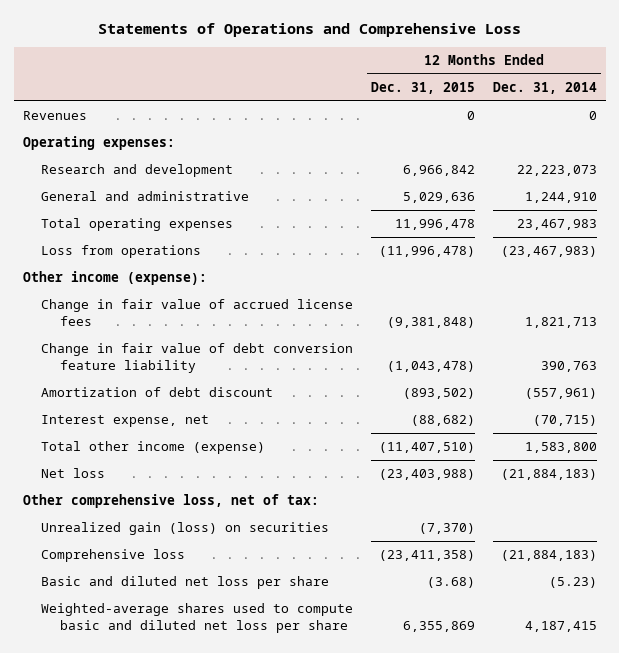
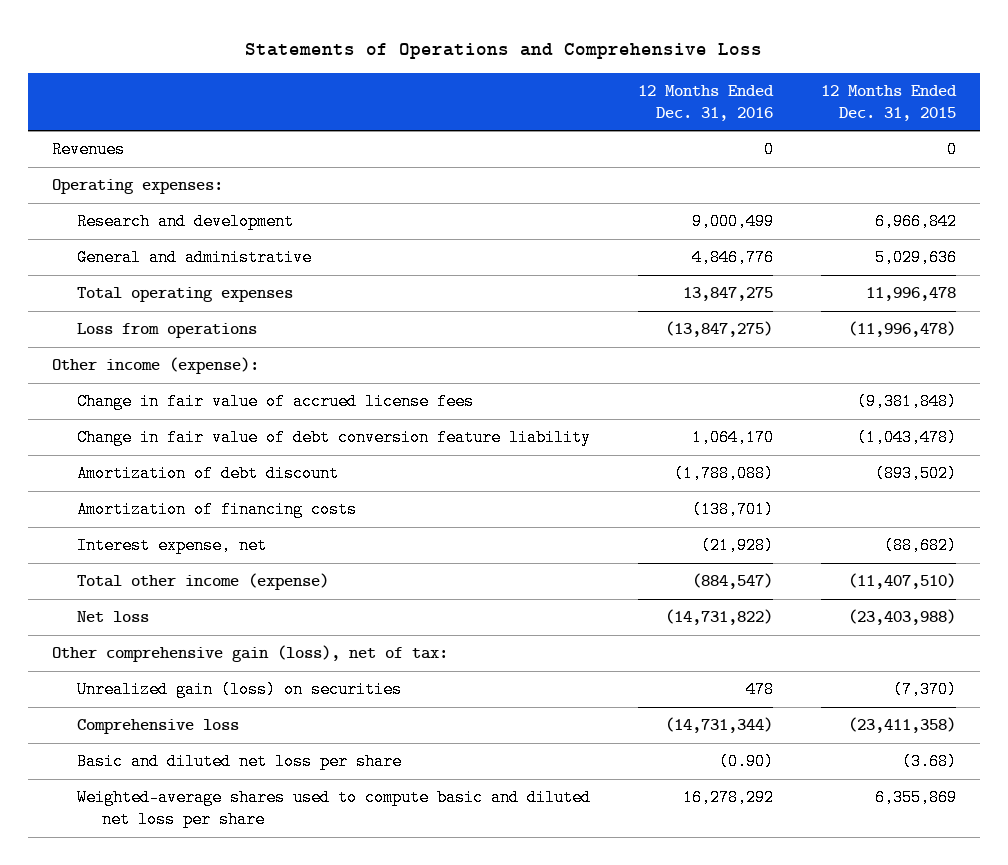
[492,82,597,95] Dec. 31, 2014 -> none
none -> [638,84,775,121] 12 Months Ended Dec. 31, 2016
none -> [77,501,358,519] Amortization of financing costs
[22,494,319,509] Other comprehensive loss, net of tax: -> [52,645,449,663] Other comprehensive gain (loss), net of tax:

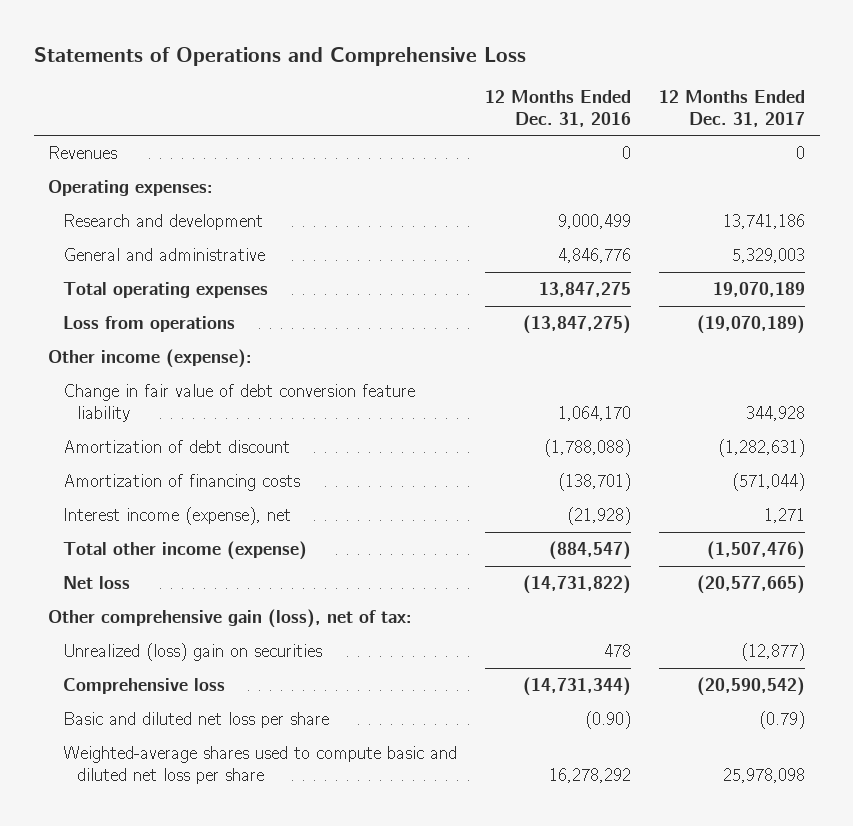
[821,84,958,121] 12 Months Ended Dec. 31, 2015 -> none
none -> [659,89,806,127] 12 Months Ended Dec. 31, 2017
[77,393,475,411] Change in fair value of accrued license fees -> none
[77,537,268,555] Interest expense, net -> [62,507,291,526] Interest income (expense), net
[77,681,403,699] Unrealized gain (loss) on securities -> [62,643,322,662] Unrealized (loss) gain on securities

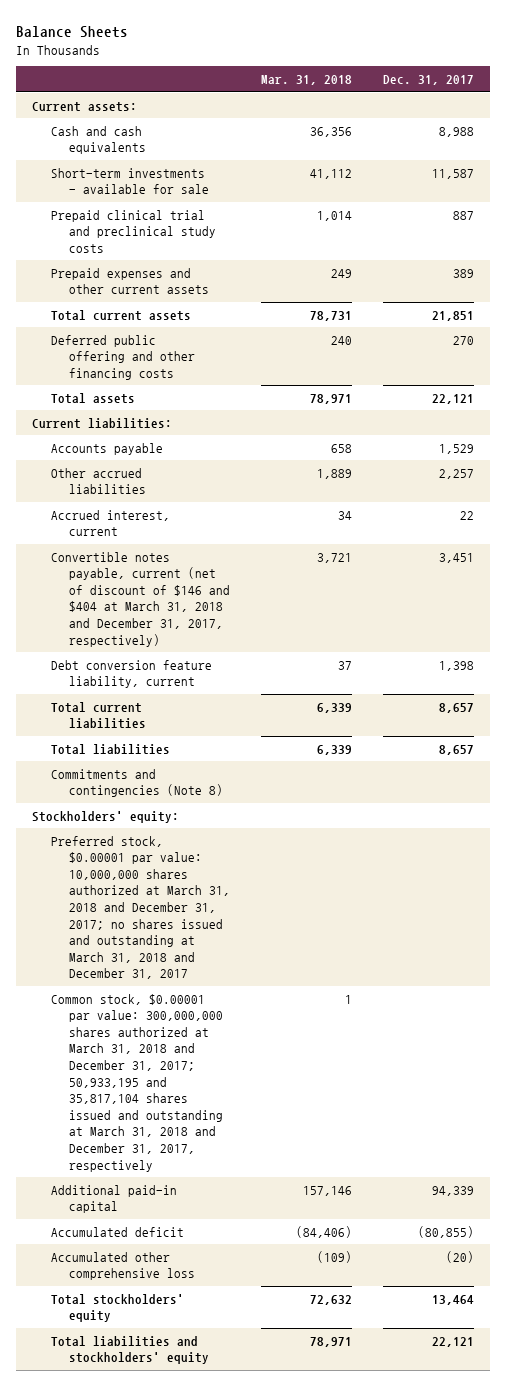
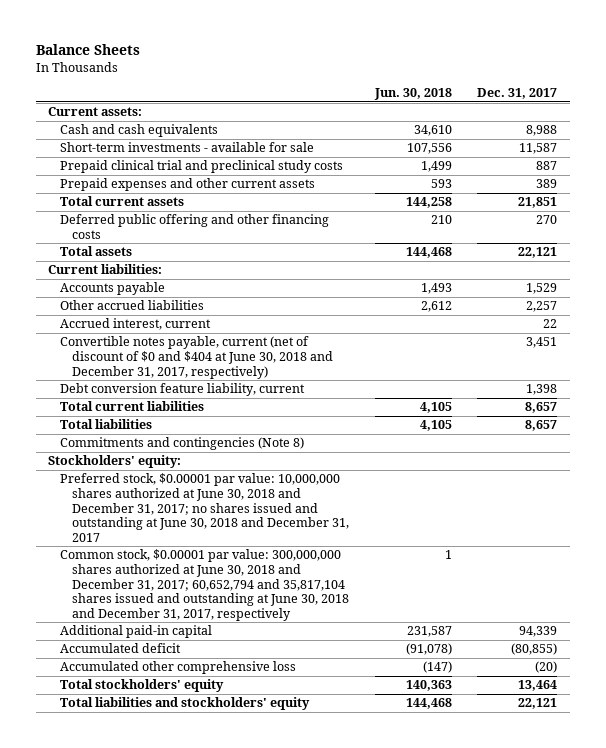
[261,75,353,86] Mar. 31, 2018 -> none
none -> [373,88,452,101] Jun. 30, 2018
[50,551,231,647] Convertible notes payable, current (net of discount of $146 and $404 at March 31, 2018 and December 31, 2017, respectively) -> [60,336,334,379] Convertible notes payable, current (net of discount of $0 and $404 at June 30, 2018 and December 31, 2017, respectively)
[50,835,231,980] Preferred stock, $0.00001 par value: 10,000,000 shares authorized at March 31, 2018 and December 31, 2017; no shares issued and outstanding at March 31, 2018 and December 31, 2017 -> [60,473,350,542] Preferred stock, $0.00001 par value: 10,000,000 shares authorized at June 30, 2018 and December 31, 2017; no shares issued and outstanding at June 30, 2018 and December 31, 2017
[50,993,224,1172] Common stock, $0.00001 par value: 300,000,000 shares authorized at March 31, 2018 and December 31, 2017; 50,933,195 and 35,817,104 shares issued and outstanding at March 31, 2018 and December 31, 2017, respectively -> [60,549,350,621] Common stock, $0.00001 par value: 300,000,000 shares authorized at June 30, 2018 and December 31, 2017; 60,652,794 and 35,817,104 shares issued and outstanding at June 30, 2018 and December 31, 2017, respectively

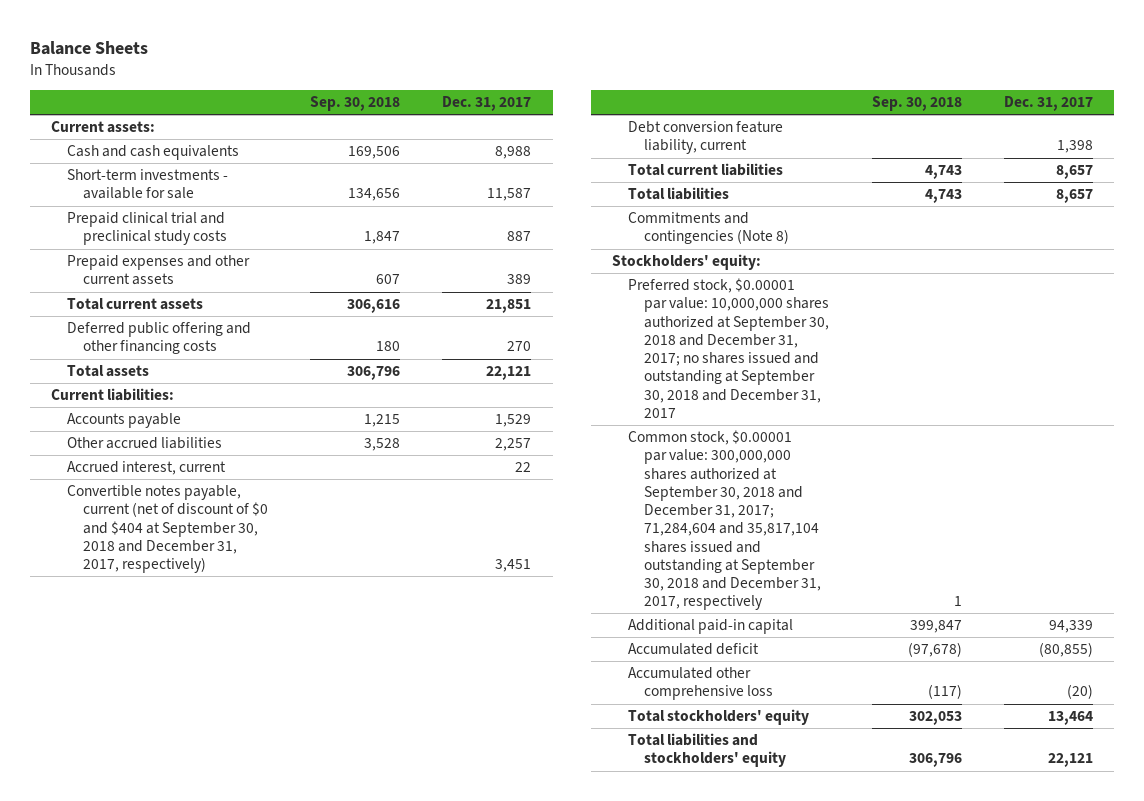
[373,88,452,101] Jun. 30, 2018 -> none
none -> [310,96,401,112] Sep. 30, 2018
[60,336,334,379] Convertible notes payable, current (net of discount of $0 and $404 at June 30, 2018 and December 31, 2017, respectively) -> [66,485,268,574] Convertible notes payable, current (net of discount of $0 and $404 at September 30, 2018 and December 31, 2017, respectively)
[60,473,350,542] Preferred stock, $0.00001 par value: 10,000,000 shares authorized at June 30, 2018 and December 31, 2017; no shares issued and outstanding at June 30, 2018 and December 31, 2017 -> [628,278,830,418] Preferred stock, $0.00001 par value: 10,000,000 shares authorized at September 30, 2018 and December 31, 2017; no shares issued and outstanding at September 30, 2018 and December 31, 2017
[60,549,350,621] Common stock, $0.00001 par value: 300,000,000 shares authorized at June 30, 2018 and December 31, 2017; 60,652,794 and 35,817,104 shares issued and outstanding at June 30, 2018 and December 31, 2017, respectively -> [628,430,822,611] Common stock, $0.00001 par value: 300,000,000 shares authorized at September 30, 2018 and December 31, 2017; 71,284,604 and 35,817,104 shares issued and outstanding at September 30, 2018 and December 31, 2017, respectively

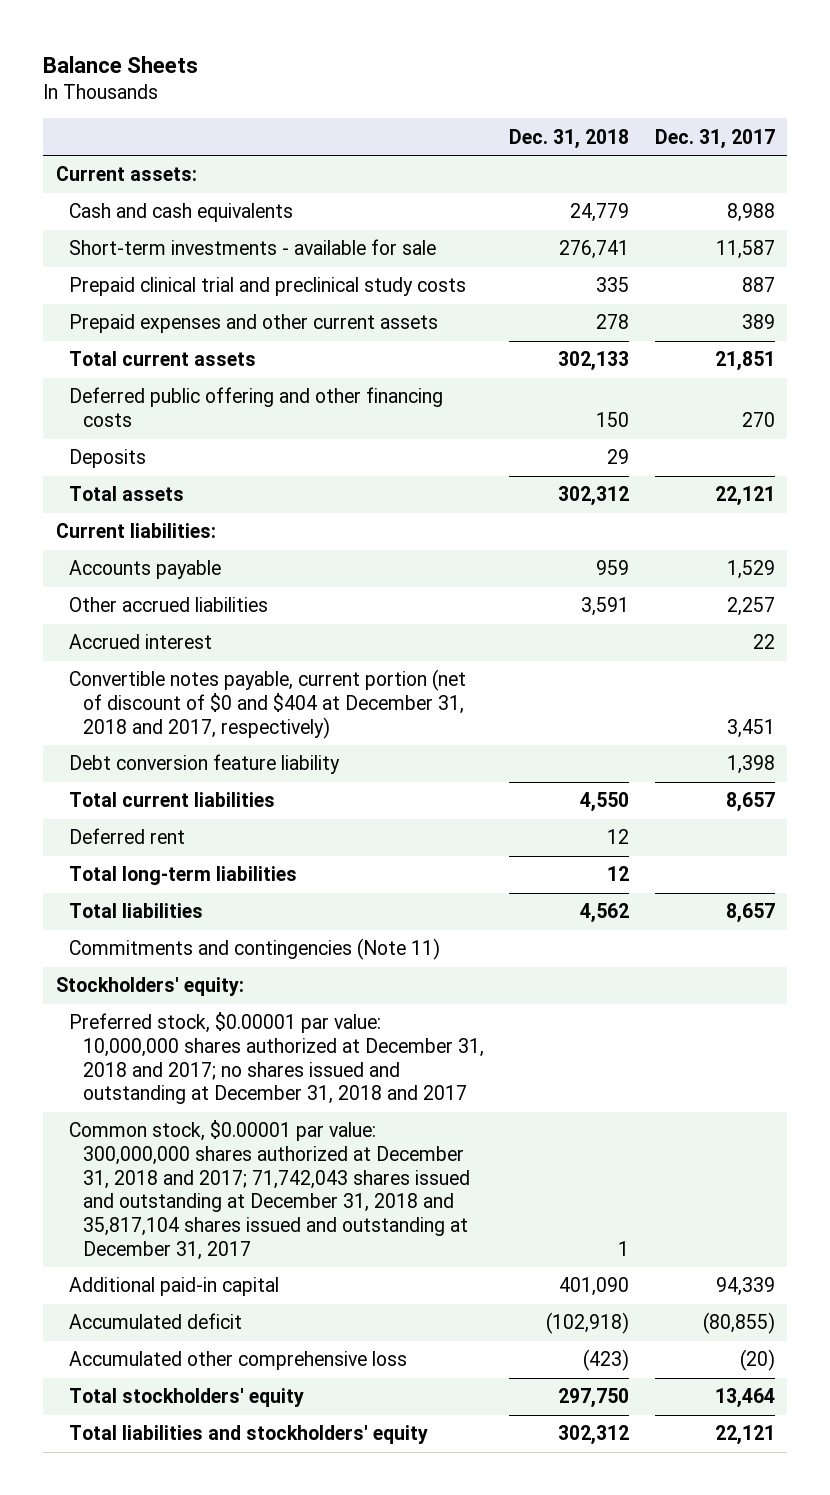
[310,96,401,112] Sep. 30, 2018 -> none
none -> [509,128,630,149] Dec. 31, 2018
none -> [69,449,147,469] Deposits
[66,461,226,476] Accrued interest, current -> [69,634,213,650] Accrued interest
[66,485,268,574] Convertible notes payable, current (net of discount of $0 and $404 at September 30, 2018 and December 31, 2017, respectively) -> [69,669,467,739] Convertible notes payable, current portion (net of discount of $0 and $404 at December 31, 2018 and 2017, respectively)
[628,121,784,155] Debt conversion feature liability, current -> [69,754,341,775] Debt conversion feature liability
none -> [69,828,186,845] Deferred rent
none -> [69,866,298,886] Total long-term liabilities
[628,212,790,245] Commitments and contingencies (Note 8) -> [69,938,441,961] Commitments and contingencies (Note 11)
[628,278,830,418] Preferred stock, $0.00001 par value: 10,000,000 shares authorized at September 30, 2018 and December 31, 2017; no shares issued and outstanding at September 30, 2018 and December 31, 2017 -> [69,1012,485,1105] Preferred stock, $0.00001 par value: 10,000,000 shares authorized at December 31, 2018 and 2017; no shares issued and outstanding at December 31, 2018 and 2017
[628,430,822,611] Common stock, $0.00001 par value: 300,000,000 shares authorized at September 30, 2018 and December 31, 2017; 71,284,604 and 35,817,104 shares issued and outstanding at September 30, 2018 and December 31, 2017, respectively -> [69,1120,471,1260] Common stock, $0.00001 par value: 300,000,000 shares authorized at December 31, 2018 and 2017; 71,742,043 shares issued and outstanding at December 31, 2018 and 35,817,104 shares issued and outstanding at December 31, 2017

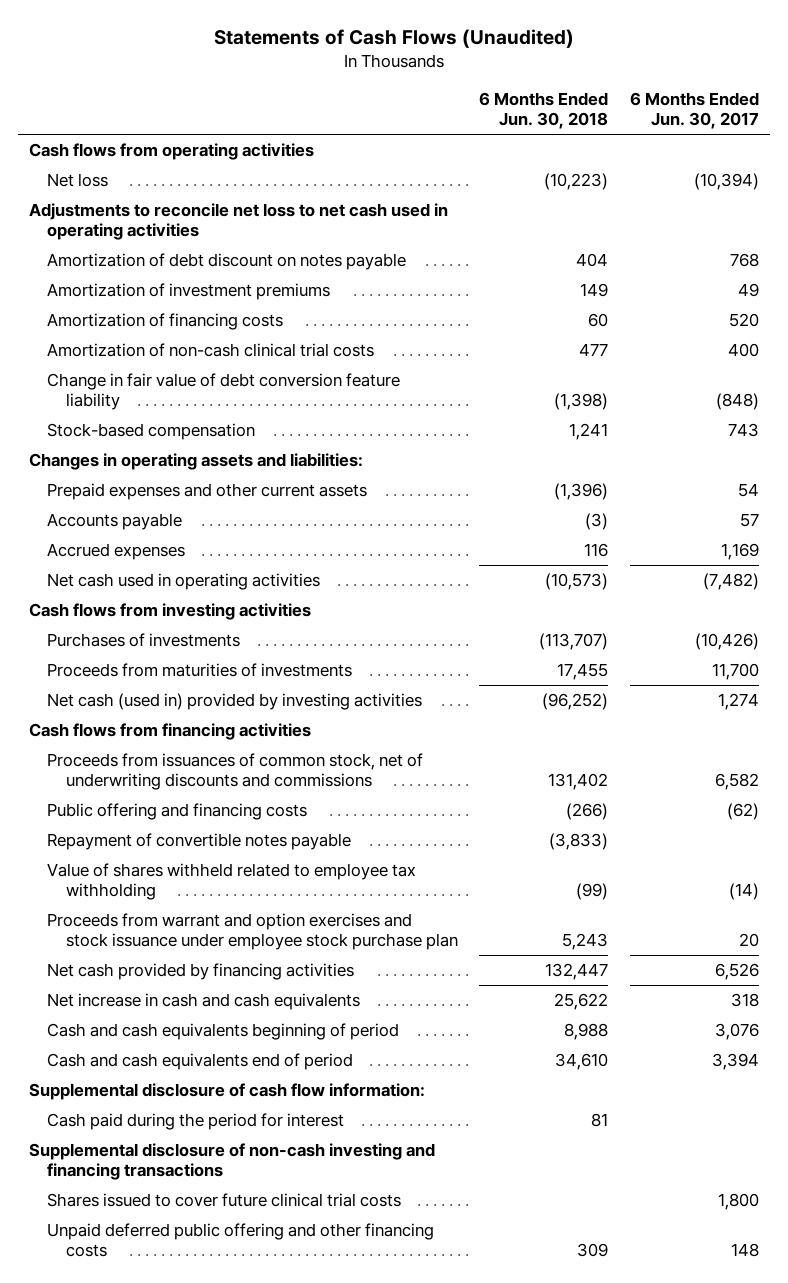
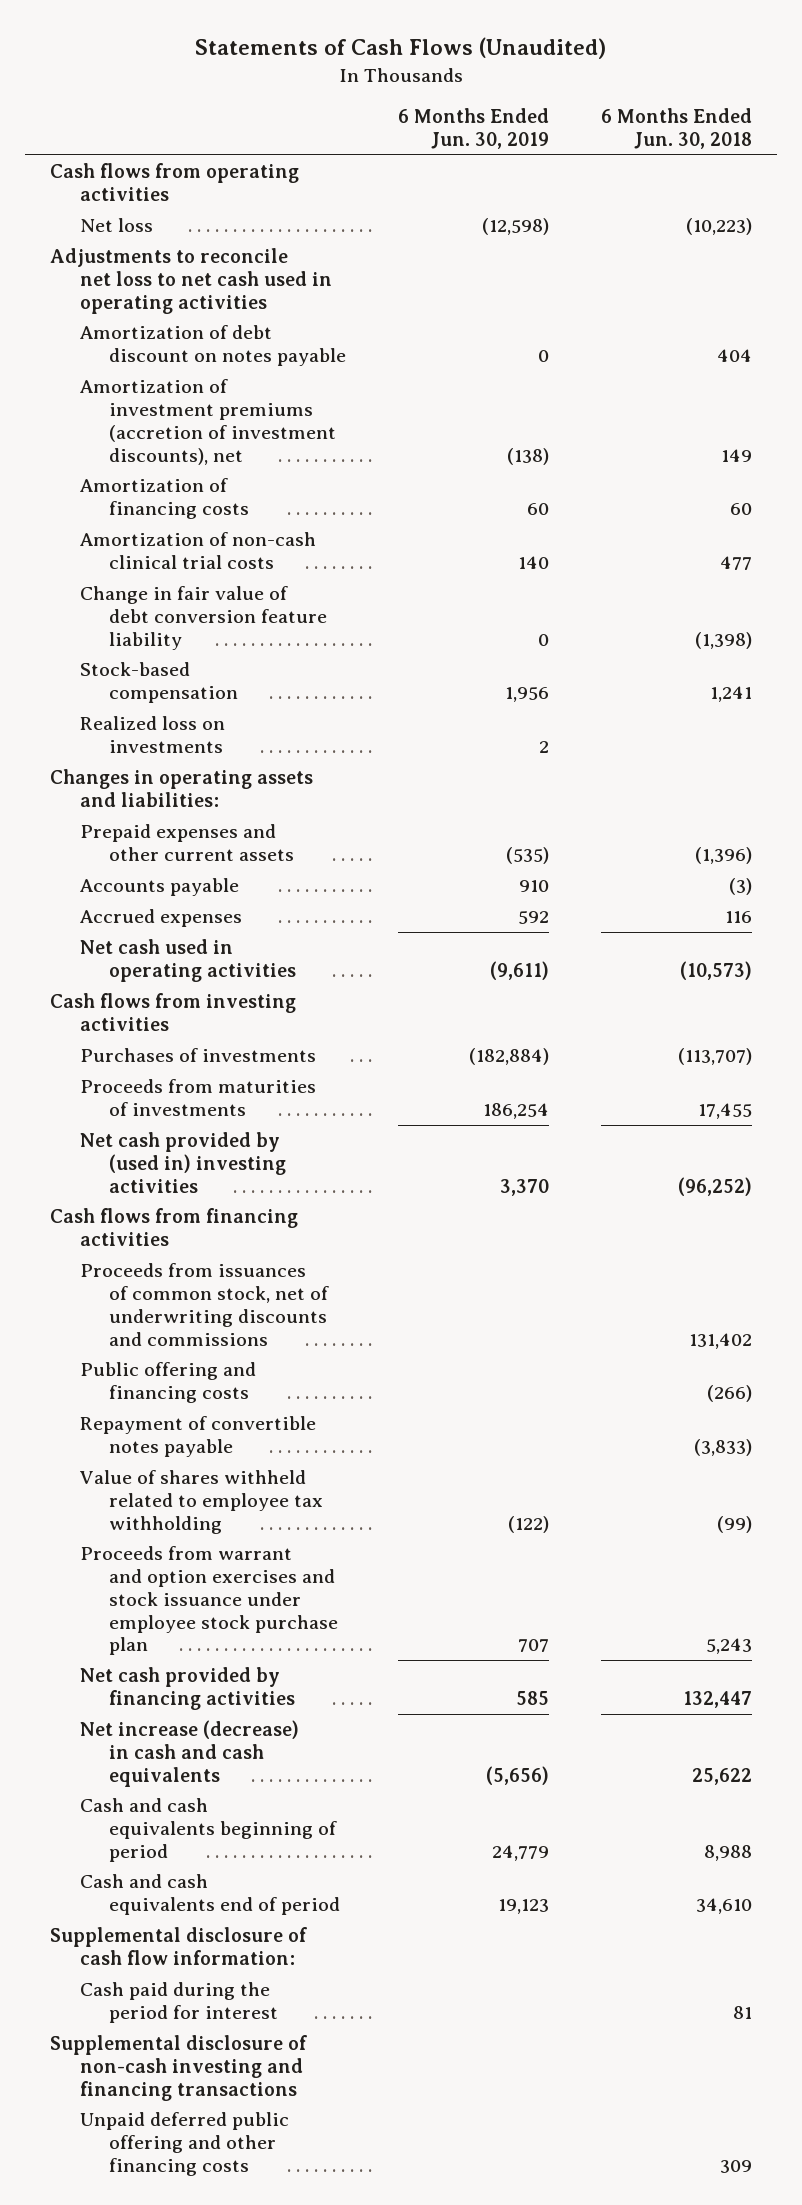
[630,91,760,130] 6 Months Ended Jun. 30, 2017 -> none
none -> [398,108,550,150] 6 Months Ended Jun. 30, 2019
[47,282,331,300] Amortization of investment premiums -> [79,379,337,465] Amortization of investment premiums (accretion of investment discounts), net
none -> [79,716,225,753] Realized loss on investments
[47,692,423,710] Net cash (used in) provided by investing activities -> [79,1132,287,1193] Net cash provided by (used in) investing activities
[47,992,361,1010] Net increase in cash and cash equivalents -> [79,1720,299,1787] Net increase (decrease) in cash and cash equivalents
[47,1192,402,1207] Shares issued to cover future clinical trial costs -> none

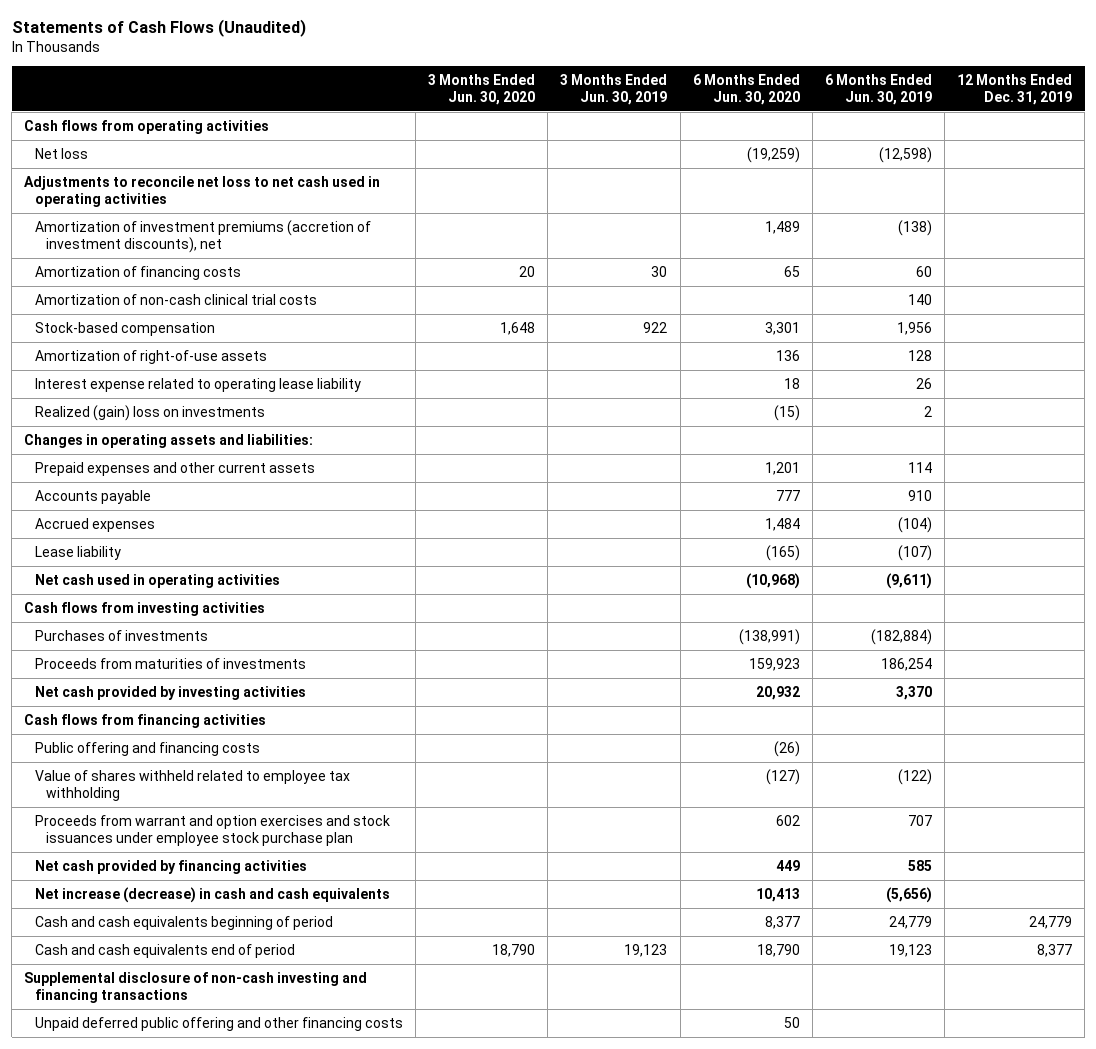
[600,108,752,150] 6 Months Ended Jun. 30, 2018 -> none
none -> [428,73,536,105] 3 Months Ended Jun. 30, 2020
none -> [560,73,668,105] 3 Months Ended Jun. 30, 2019
none -> [692,73,800,105] 6 Months Ended Jun. 30, 2020
none -> [956,73,1072,105] 12 Months Ended Dec. 31, 2019
[79,325,347,366] Amortization of debt discount on notes payable -> none
[79,586,328,650] Change in fair value of debt conversion feature liability -> none
none -> [35,350,268,365] Amortization of right-of-use assets
none -> [35,378,362,393] Interest expense related to operating lease liability
[79,716,225,753] Realized loss on investments -> [35,405,266,422] Realized (gain) loss on investments
[506,846,550,864] (535) -> [907,462,932,474] 114
[518,911,550,925] 592 -> [897,517,932,534] (104)
none -> [35,546,122,561] Lease liability
[79,1132,287,1193] Net cash provided by (used in) investing activities -> [35,686,307,701] Net cash provided by investing activities
[79,1263,330,1346] Proceeds from issuances of common stock, net of underwriting discounts and commissions -> none
[79,1416,316,1457] Repayment of convertible notes payable -> none
[79,1546,339,1656] Proceeds from warrant and option exercises and stock issuance under employee stock purchase plan -> [35,815,391,847] Proceeds from warrant and option exercises and stock issuances under employee stock purchase plan
[50,1927,308,1965] Supplemental disclosure of cash flow information: -> none
[79,1982,279,2023] Cash paid during the period for interest -> none

